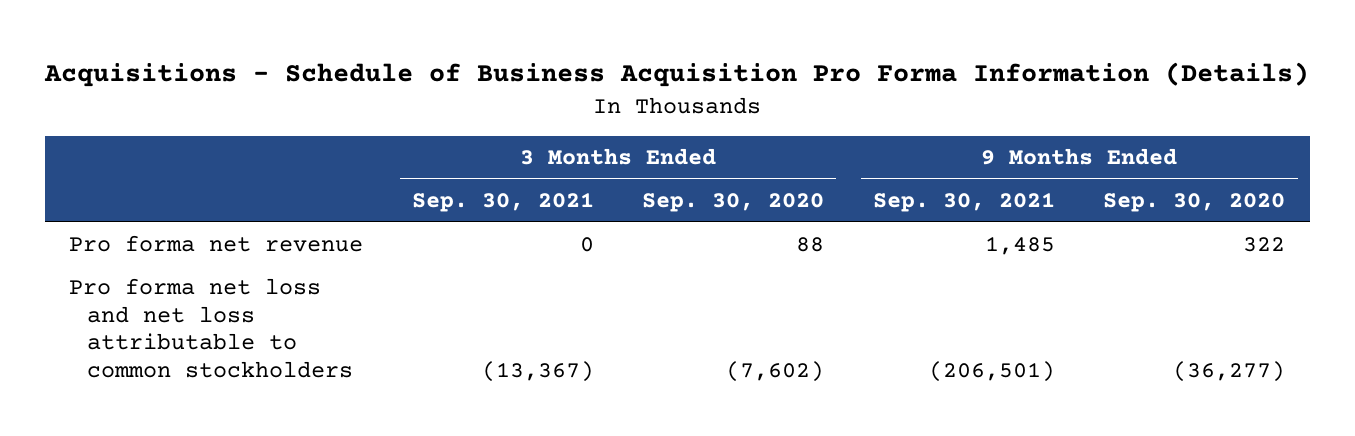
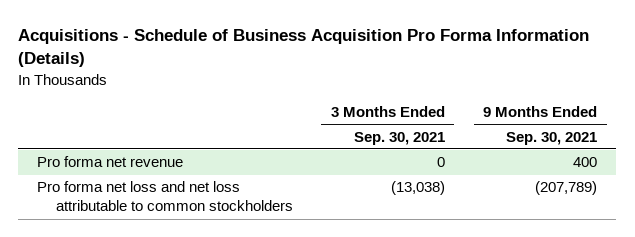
[642,193,825,213] Sep. 30, 2020 -> none
[1103,193,1286,213] Sep. 30, 2020 -> none
[984,236,1055,256] 1,485 -> [573,157,598,168] 400
[481,360,594,382] (13,367) -> [390,181,445,196] (13,038)
[928,360,1055,382] (206,501) -> [535,181,598,196] (207,789)

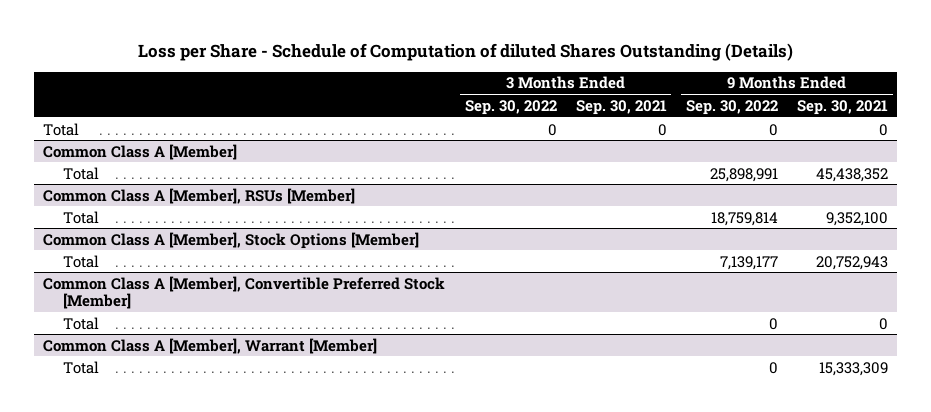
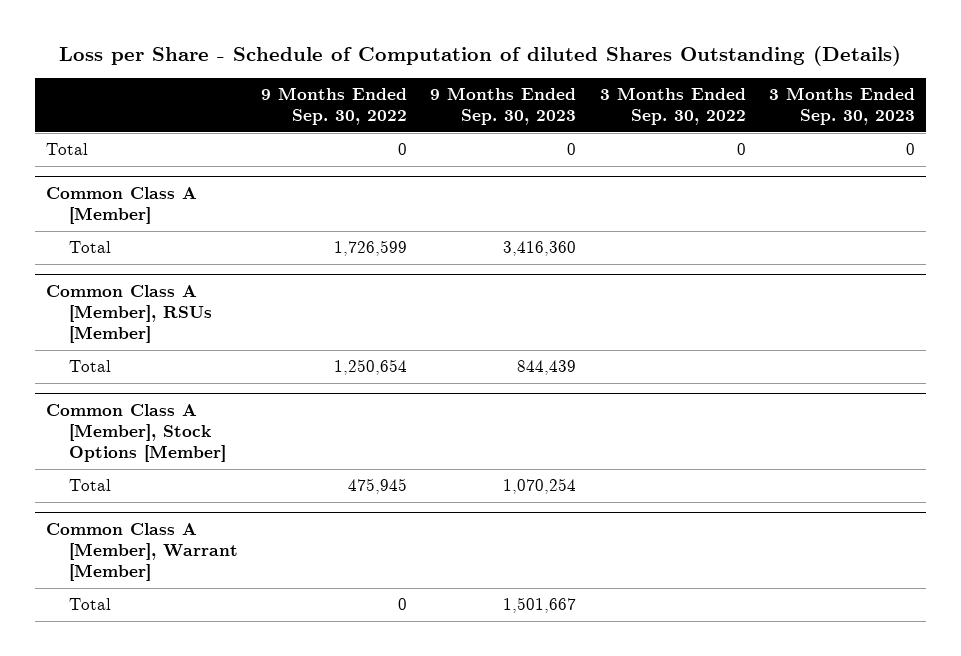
[575,99,667,115] Sep. 30, 2021 -> none
[796,99,888,115] Sep. 30, 2021 -> none
none -> [430,86,577,126] 9 Months Ended Sep. 30, 2023
none -> [768,86,915,126] 3 Months Ended Sep. 30, 2023
[709,167,778,182] 25,898,991 -> [334,240,408,257] 1,726,599
[710,211,778,226] 18,759,814 -> [334,359,408,376] 1,250,654
[43,275,446,310] Common Class A [Member], Convertible Preferred Stock [Member] -> none
[63,316,100,330] Total -> none
[719,255,778,270] 7,139,177 -> [348,478,408,495] 475,945

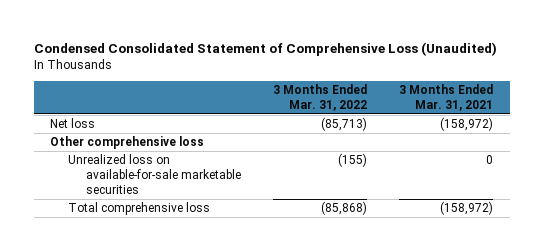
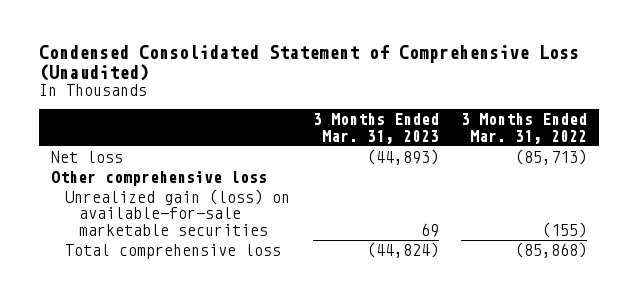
[399,83,494,111] 3 Months Ended Mar. 31, 2021 -> none
none -> [312,113,439,144] 3 Months Ended Mar. 31, 2023
[68,154,241,195] Unrealized loss on available-for-sale marketable securities -> [64,188,290,237] Unrealized gain (loss) on available-for-sale marketable securities

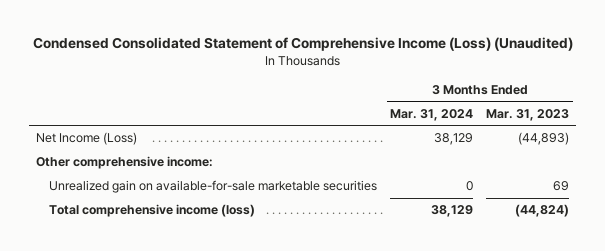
[39,45,580,82] Condensed Consolidated Statement of Comprehensive Loss (Unaudited) -> [32,37,573,52] Condensed Consolidated Statement of Comprehensive Income (Loss) (Unaudited)
[461,113,588,144] 3 Months Ended Mar. 31, 2022 -> none
none -> [389,108,473,121] Mar. 31, 2024
[50,150,123,163] Net loss -> [35,132,137,146] Net Income (Loss)
[50,170,267,186] Other comprehensive loss -> [35,156,213,170] Other comprehensive income:
[64,188,290,237] Unrealized gain (loss) on available-for-sale marketable securities -> [48,180,377,194] Unrealized gain on available-for-sale marketable securities
[64,243,281,259] Total comprehensive loss -> [48,204,255,218] Total comprehensive income (loss)

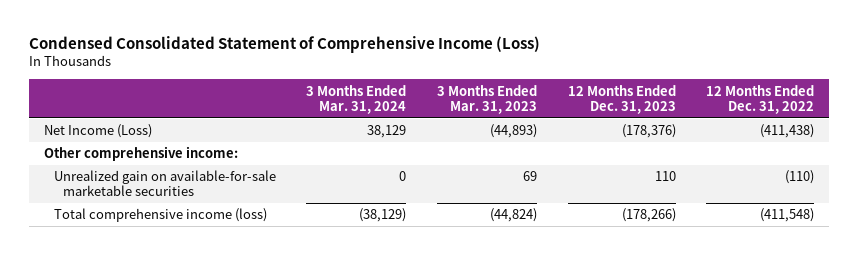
[32,37,573,52] Condensed Consolidated Statement of Comprehensive Income (Loss) (Unaudited) -> [29,36,541,54] Condensed Consolidated Statement of Comprehensive Income (Loss)
none -> [567,84,676,114] 12 Months Ended Dec. 31, 2023
none -> [706,84,815,114] 12 Months Ended Dec. 31, 2022
[430,205,473,218] 38,129 -> [359,208,407,223] (38,129)

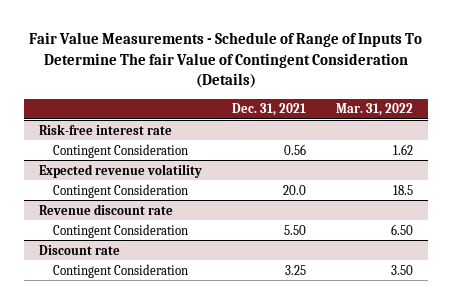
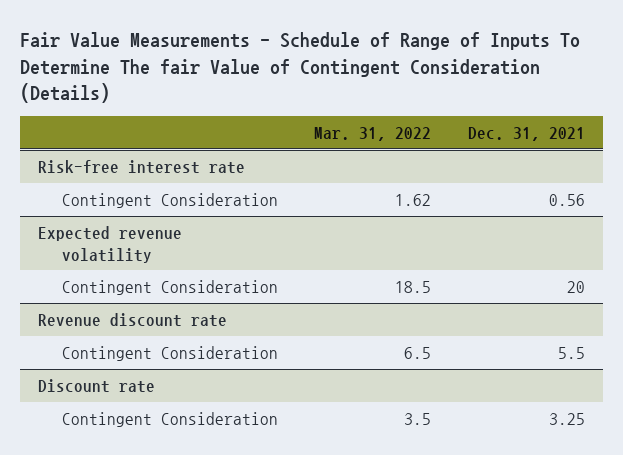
[283,184,307,195] 20.0 -> [566,280,585,293] 20
[284,224,307,235] 5.50 -> [557,346,585,359] 5.5
[391,223,414,235] 6.50 -> [404,346,432,359] 6.5
[391,264,414,275] 3.50 -> [404,412,432,425] 3.5

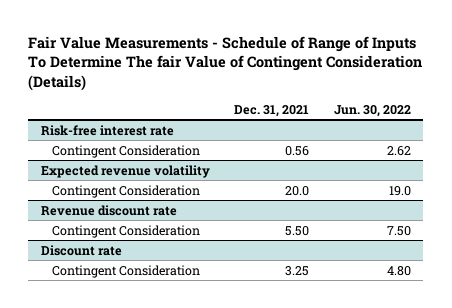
[314,126,432,141] Mar. 31, 2022 -> none
none -> [333,104,411,117] Jun. 30, 2022
[566,280,585,293] 20 -> [285,185,310,196] 20.0
[557,346,585,359] 5.5 -> [285,225,310,236] 5.50

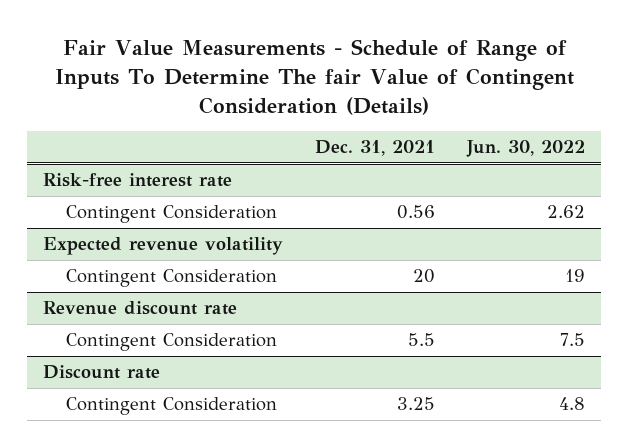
[285,185,310,196] 20.0 -> [412,269,435,284] 20
[388,185,411,196] 19.0 -> [565,269,586,283] 19
[285,225,310,236] 5.50 -> [407,333,435,347] 5.5
[386,225,411,236] 7.50 -> [560,333,586,347] 7.5
[386,265,411,276] 4.80 -> [559,397,586,411] 4.8

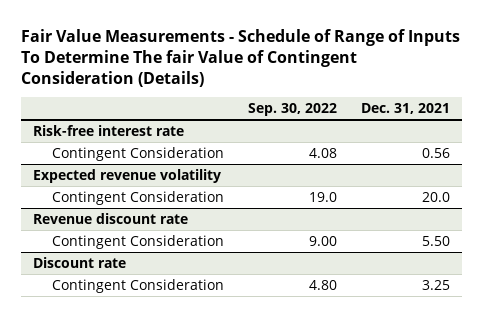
[466,140,586,158] Jun. 30, 2022 -> none
none -> [247,103,337,117] Sep. 30, 2022
[412,269,435,284] 20 -> [421,191,450,202] 20.0
[407,333,435,347] 5.5 -> [421,235,450,246] 5.50

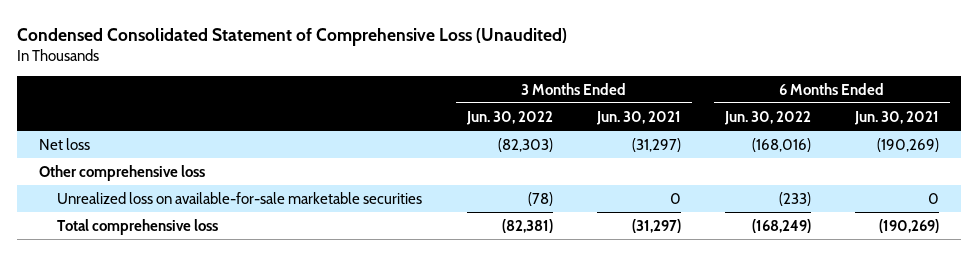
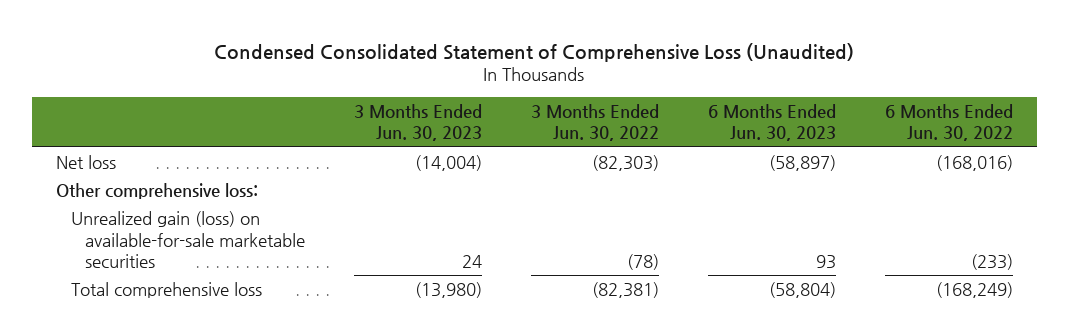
[595,110,681,125] Jun. 30, 2021 -> none
[854,110,940,125] Jun. 30, 2021 -> none
none -> [353,103,482,142] 3 Months Ended Jun. 30, 2023
none -> [707,103,836,142] 6 Months Ended Jun. 30, 2023
[39,164,206,181] Other comprehensive loss -> [56,183,259,200] Other comprehensive loss:
[57,191,423,204] Unrealized loss on available-for-sale marketable securities -> [70,211,306,269] Unrealized gain (loss) on available-for-sale marketable securities

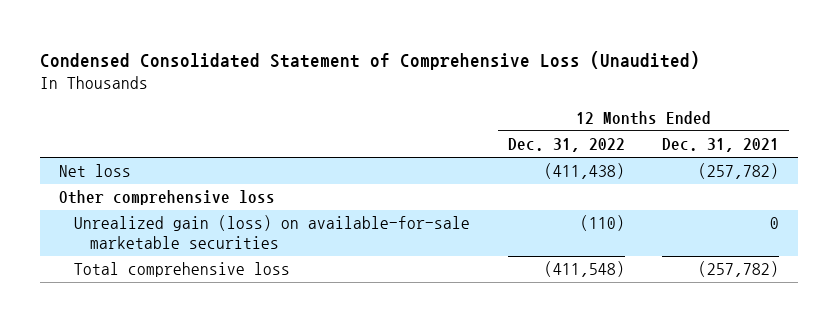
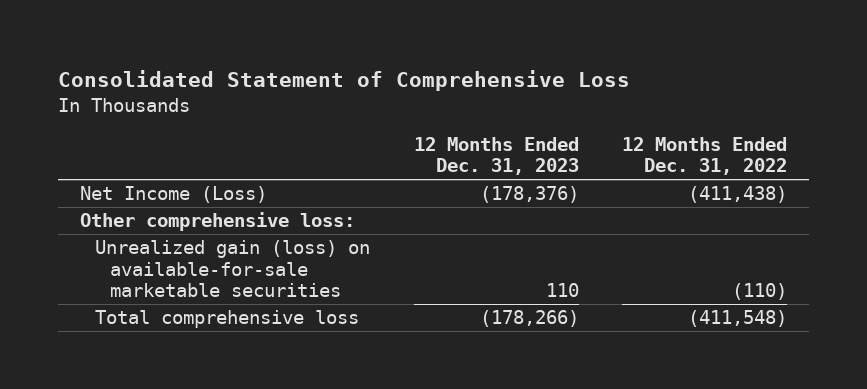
[40,50,701,70] Condensed Consolidated Statement of Comprehensive Loss (Unaudited) -> [58,69,631,91] Consolidated Statement of Comprehensive Loss
[662,138,780,153] Dec. 31, 2021 -> none
none -> [413,136,579,176] 12 Months Ended Dec. 31, 2023
[59,164,132,178] Net loss -> [79,186,267,204] Net Income (Loss)
[59,190,276,206] Other comprehensive loss -> [79,212,355,232] Other comprehensive loss:

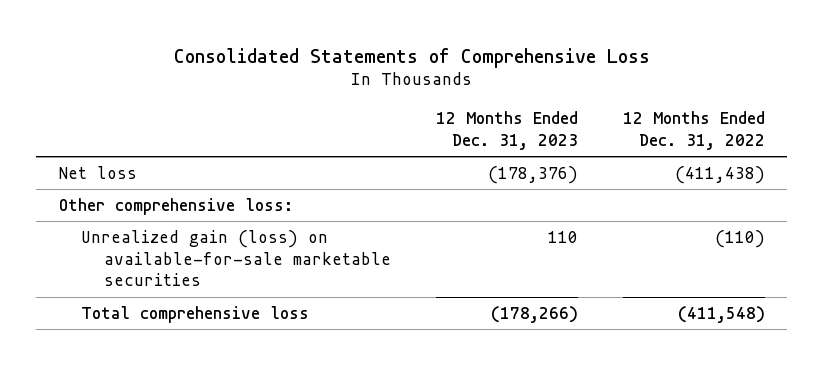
[58,69,631,91] Consolidated Statement of Comprehensive Loss -> [173,47,650,68] Consolidated Statements of Comprehensive Loss
[79,186,267,204] Net Income (Loss) -> [58,165,137,179] Net loss

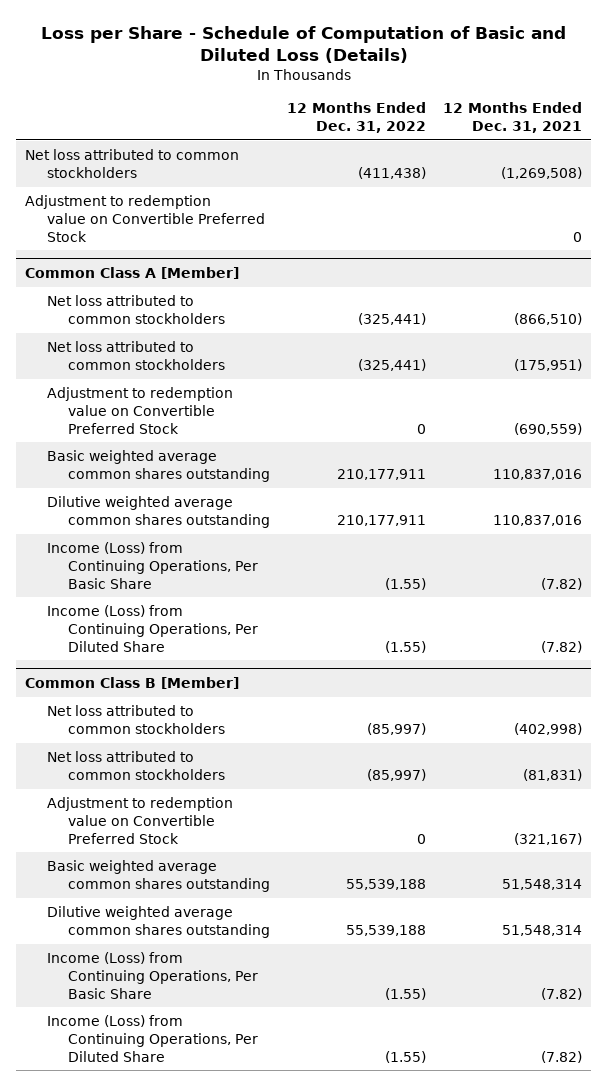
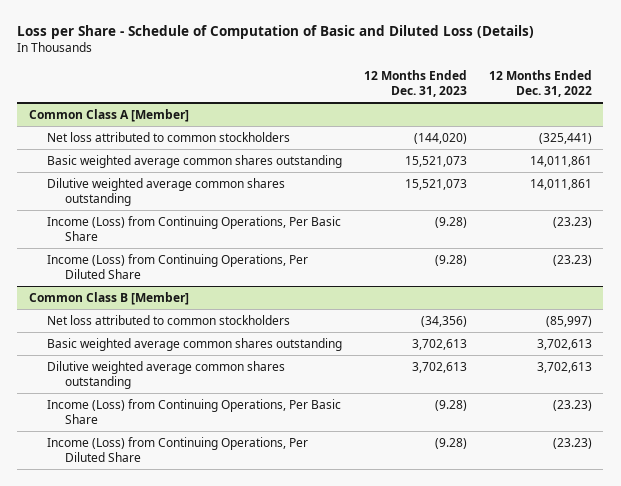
[443,102,583,134] 12 Months Ended Dec. 31, 2021 -> none
none -> [363,69,467,97] 12 Months Ended Dec. 31, 2023
[24,149,239,178] Net loss attributed to common stockholders -> none
[24,195,265,242] Adjustment to redemption value on Convertible Preferred Stock -> none
[46,341,226,370] Net loss attributed to common stockholders -> none
[46,387,233,434] Adjustment to redemption value on Convertible Preferred Stock -> none
[337,468,427,480] 210,177,911 -> [530,155,593,167] 14,011,861
[337,514,427,526] 210,177,911 -> [530,178,593,190] 14,011,861
[385,577,427,590] (1.55) -> [553,216,593,228] (23.23)
[385,640,427,653] (1.55) -> [553,254,593,266] (23.23)
[46,751,226,780] Net loss attributed to common stockholders -> none
[46,797,233,844] Adjustment to redemption value on Convertible Preferred Stock -> none
[346,878,427,890] 55,539,188 -> [537,338,593,350] 3,702,613
[346,924,427,936] 55,539,188 -> [537,361,593,373] 3,702,613
[385,987,427,1000] (1.55) -> [553,399,593,411] (23.23)
[385,1050,427,1063] (1.55) -> [553,437,593,449] (23.23)

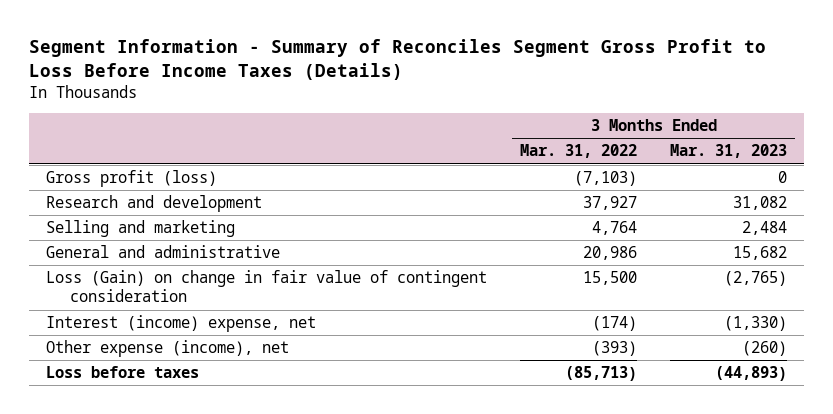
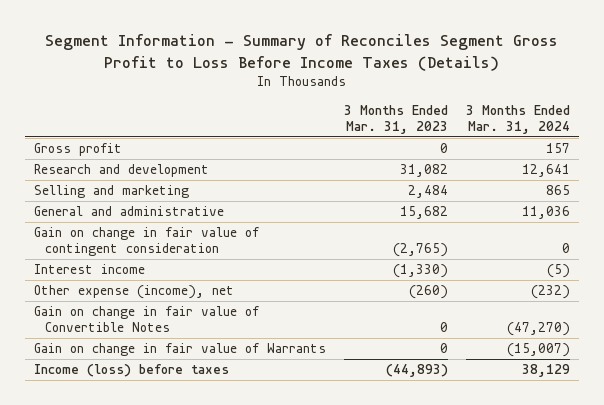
[520,144,638,159] Mar. 31, 2022 -> none
none -> [465,104,570,135] 3 Months Ended Mar. 31, 2024
[45,170,217,188] Gross profit (loss) -> [33,143,122,157] Gross profit
[45,270,487,303] Loss (Gain) on change in fair value of contingent consideration -> [33,227,259,257] Gain on change in fair value of contingent consideration
[45,315,316,333] Interest (income) expense, net -> [33,264,145,275] Interest income
none -> [33,306,259,333] Gain on change in fair value of Convertible Notes
none -> [33,343,326,357] Gain on change in fair value of Warrants
[45,366,199,379] Loss before taxes -> [33,364,229,378] Income (loss) before taxes

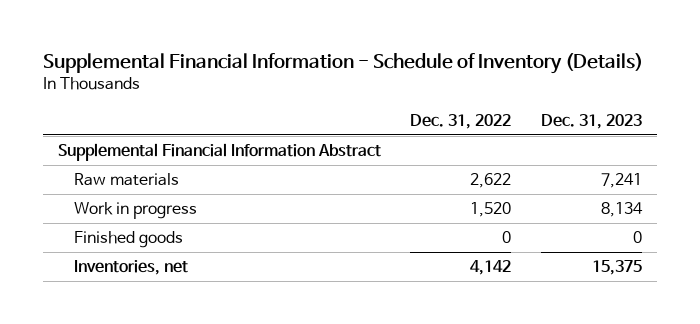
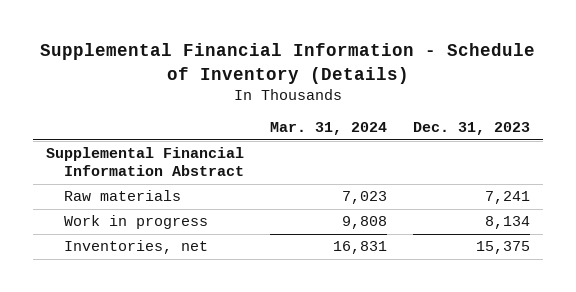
[410,113,512,129] Dec. 31, 2022 -> none
none -> [270,122,388,136] Mar. 31, 2024
[73,231,183,249] Finished goods -> none

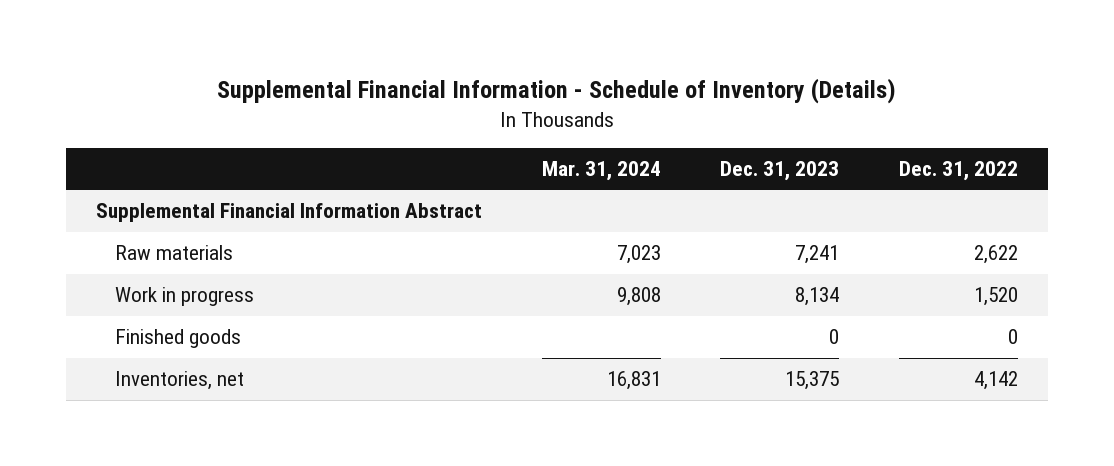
none -> [899,160,1019,181] Dec. 31, 2022
none -> [115,329,242,349] Finished goods

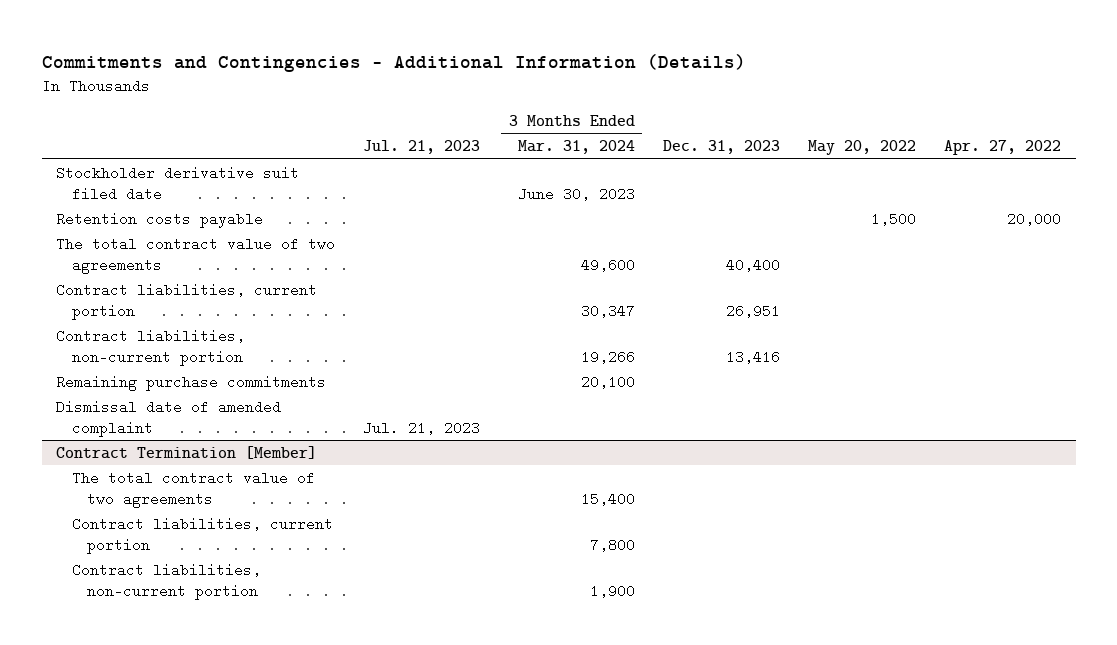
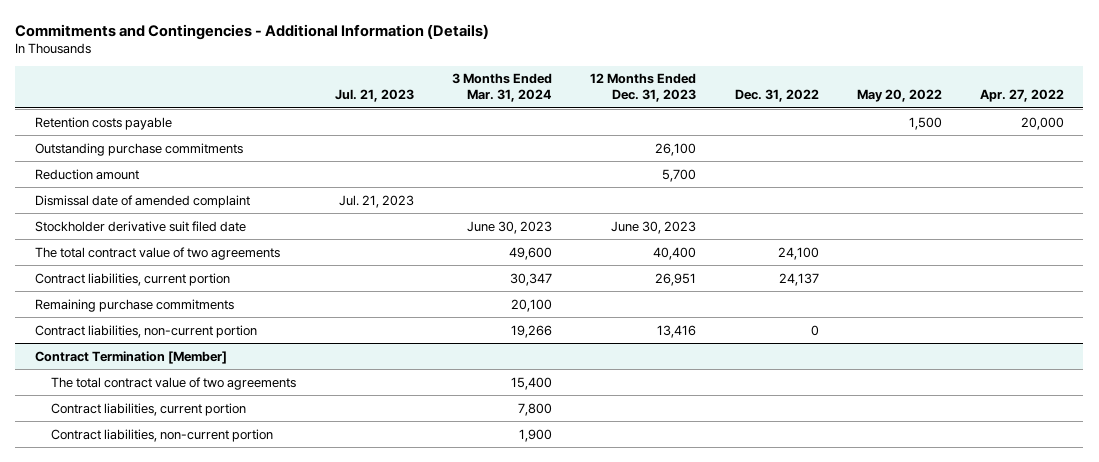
[662,140,780,155] Dec. 31, 2023 -> none
none -> [590,73,697,103] 12 Months Ended Dec. 31, 2023
none -> [734,89,819,103] Dec. 31, 2022
none -> [34,142,243,156] Outstanding purchase commitments
none -> [34,168,139,180] Reduction amount
[55,399,281,437] Dismissal date of amended complaint -> [34,194,250,208] Dismissal date of amended complaint
[55,165,299,201] Stockholder derivative suit filed date -> [34,220,246,232] Stockholder derivative suit filed date
[55,328,245,366] Contract liabilities, non-current portion -> [34,324,257,338] Contract liabilities, non-current portion

